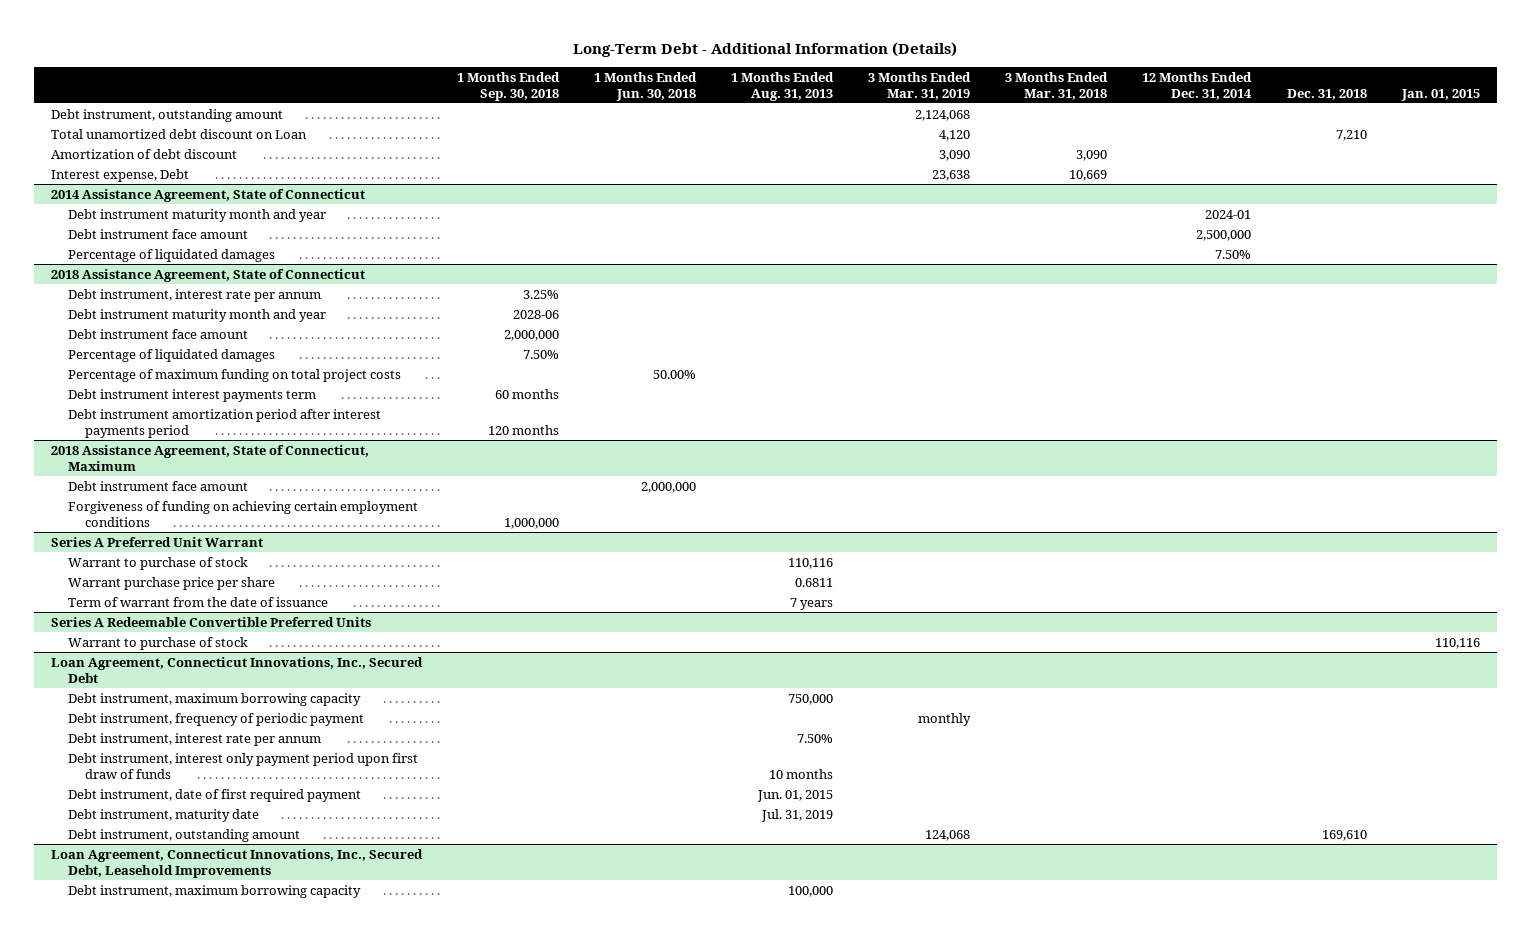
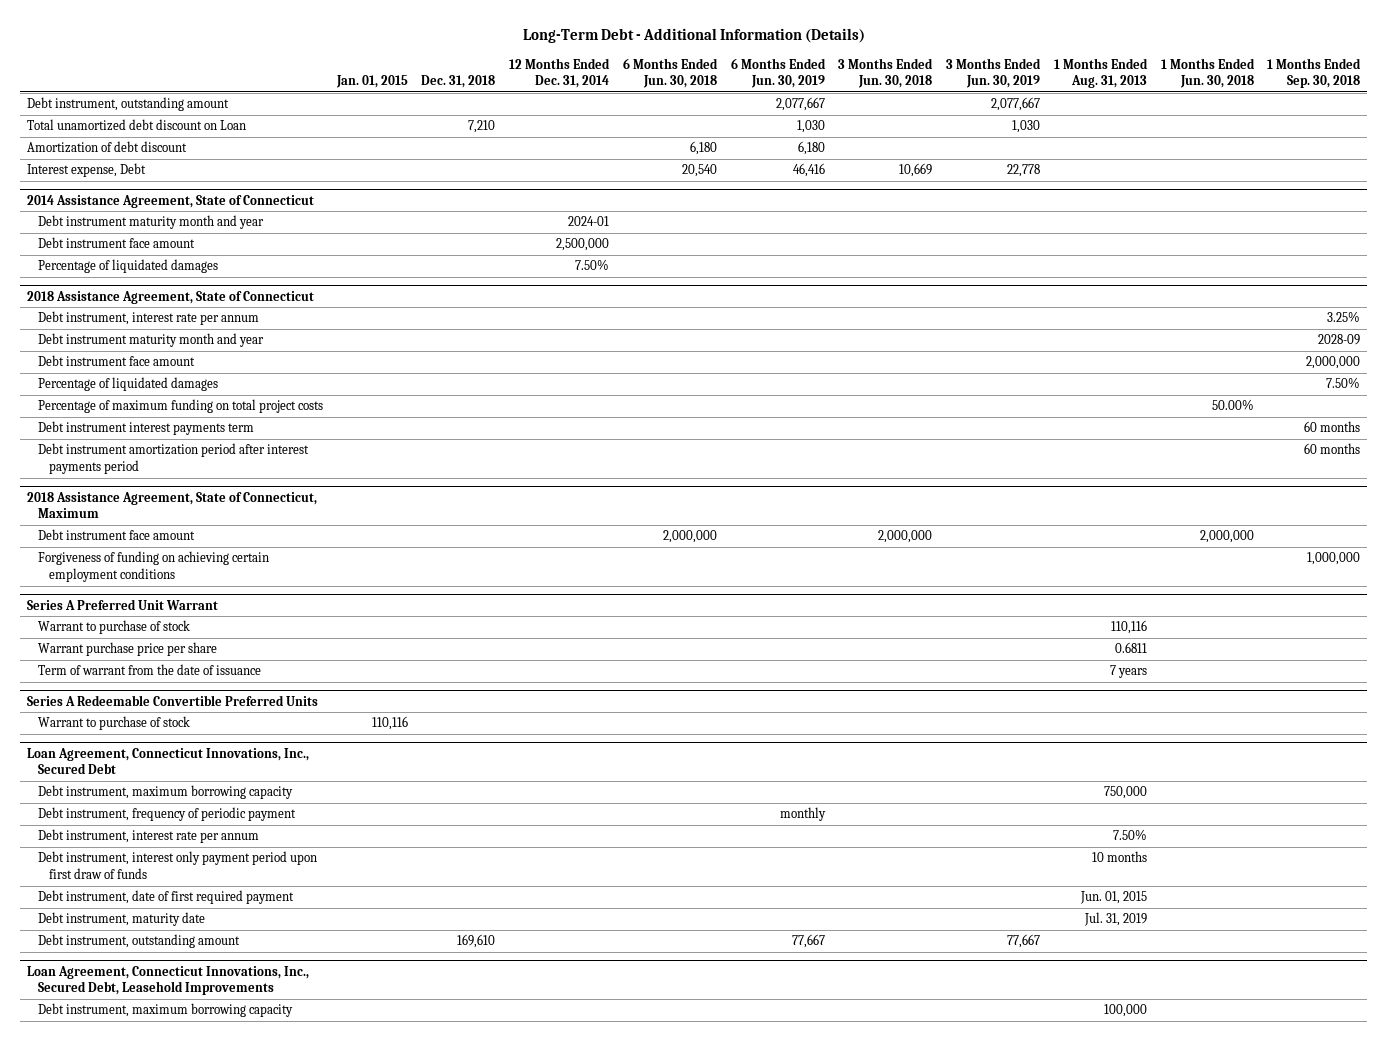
[868,71,972,100] 3 Months Ended Mar. 31, 2019 -> none
[1005,71,1109,100] 3 Months Ended Mar. 31, 2018 -> none
none -> [622,57,718,89] 6 Months Ended Jun. 30, 2018
none -> [730,57,826,89] 6 Months Ended Jun. 30, 2019
none -> [838,57,934,89] 3 Months Ended Jun. 30, 2018
none -> [946,57,1042,89] 3 Months Ended Jun. 30, 2019
[513,309,560,319] 2028-06 -> [1318,334,1361,346] 2028-09
[488,424,560,435] 120 months -> [1304,443,1361,455] 60 months

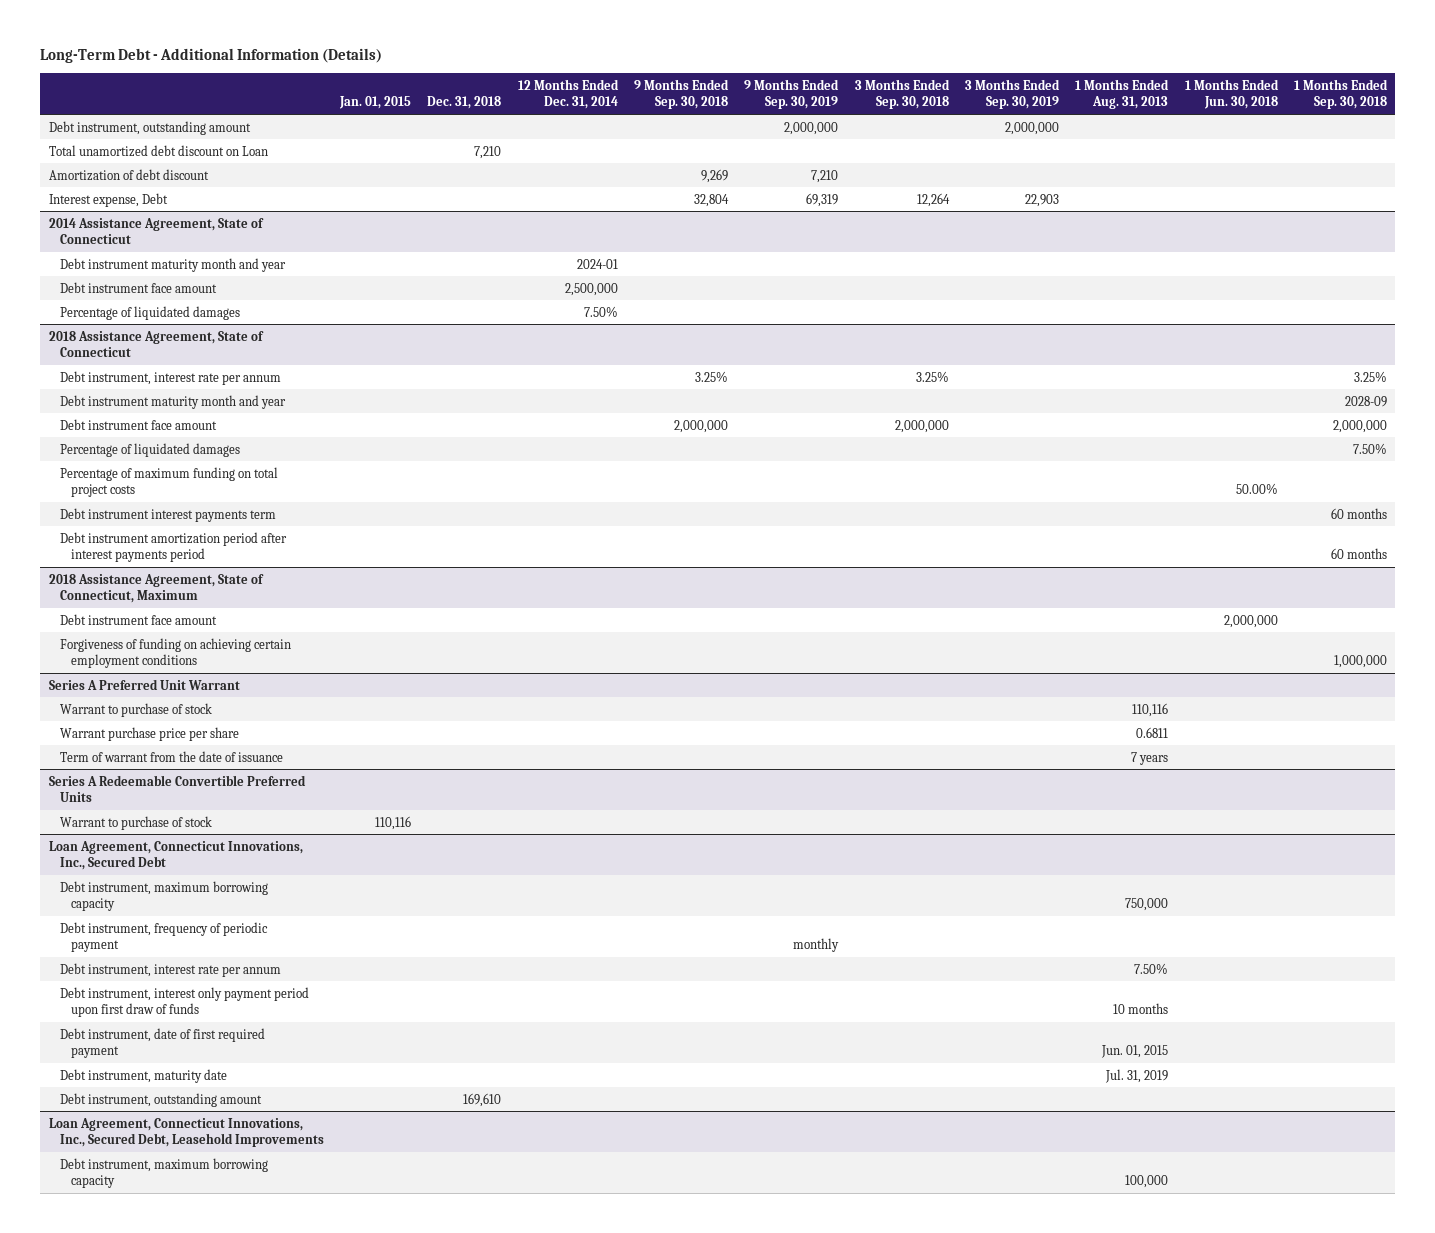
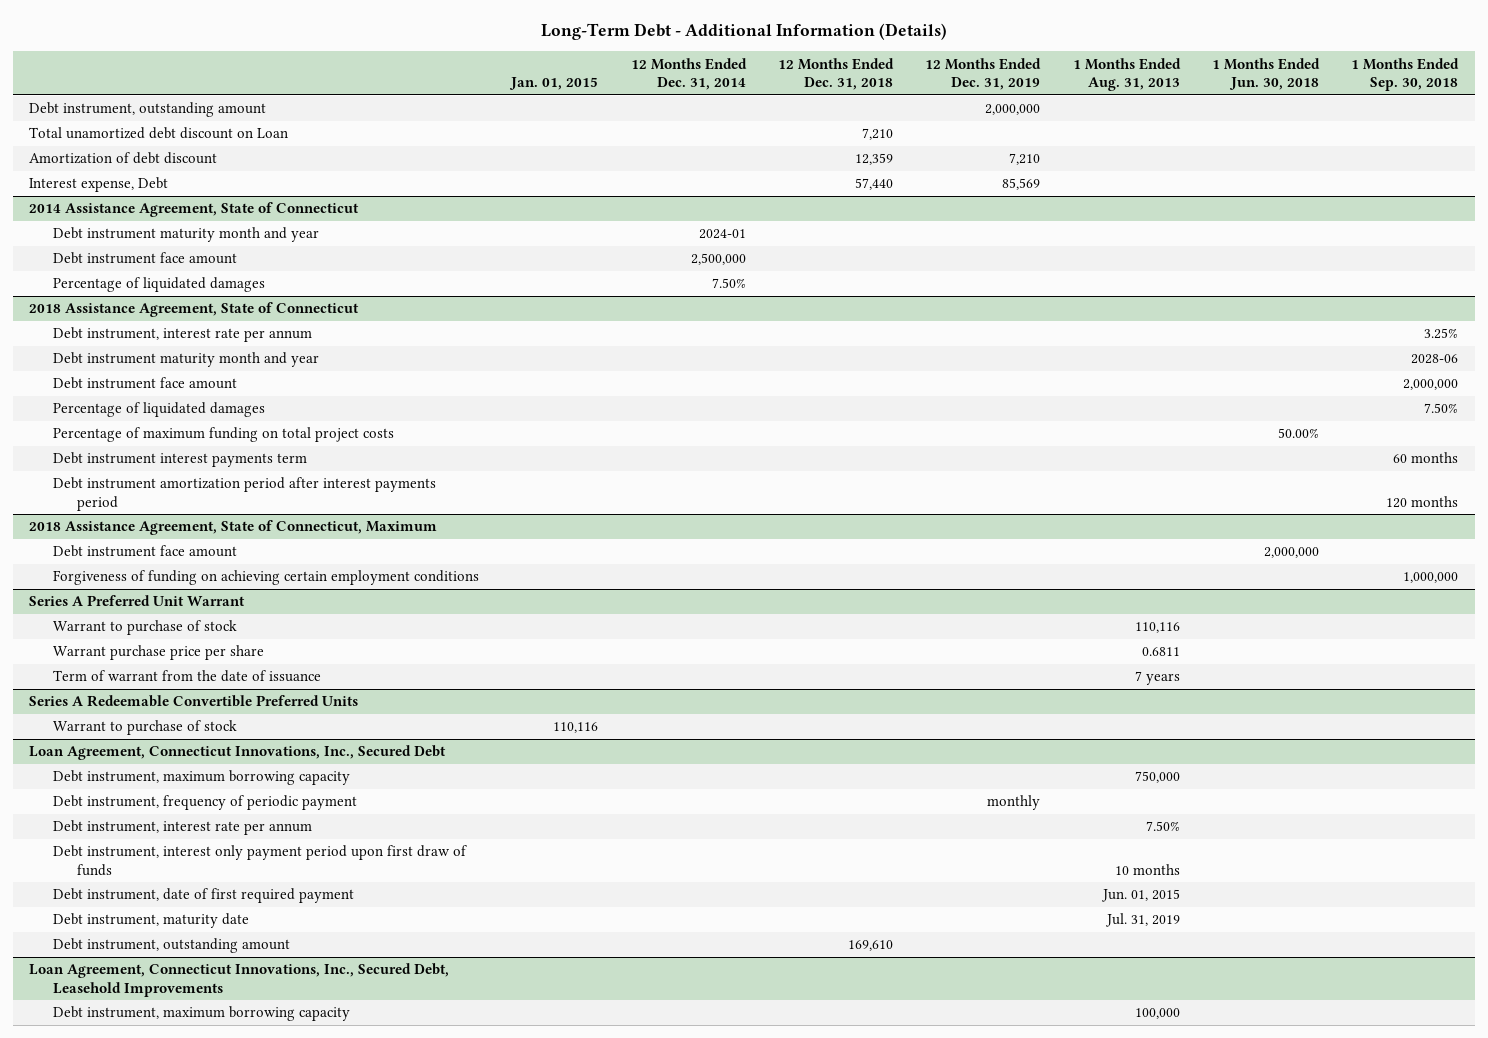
[427,96,502,110] Dec. 31, 2018 -> none
[634,79,730,110] 9 Months Ended Sep. 30, 2018 -> none
[744,79,840,110] 9 Months Ended Sep. 30, 2019 -> none
[854,79,950,110] 3 Months Ended Sep. 30, 2018 -> none
[964,79,1060,110] 3 Months Ended Sep. 30, 2019 -> none
none -> [778,57,895,91] 12 Months Ended Dec. 31, 2018
none -> [925,57,1042,91] 12 Months Ended Dec. 31, 2019
[1344,395,1387,407] 2028-09 -> [1411,354,1459,365] 2028-06
[1330,547,1387,559] 60 months -> [1386,495,1459,508] 120 months

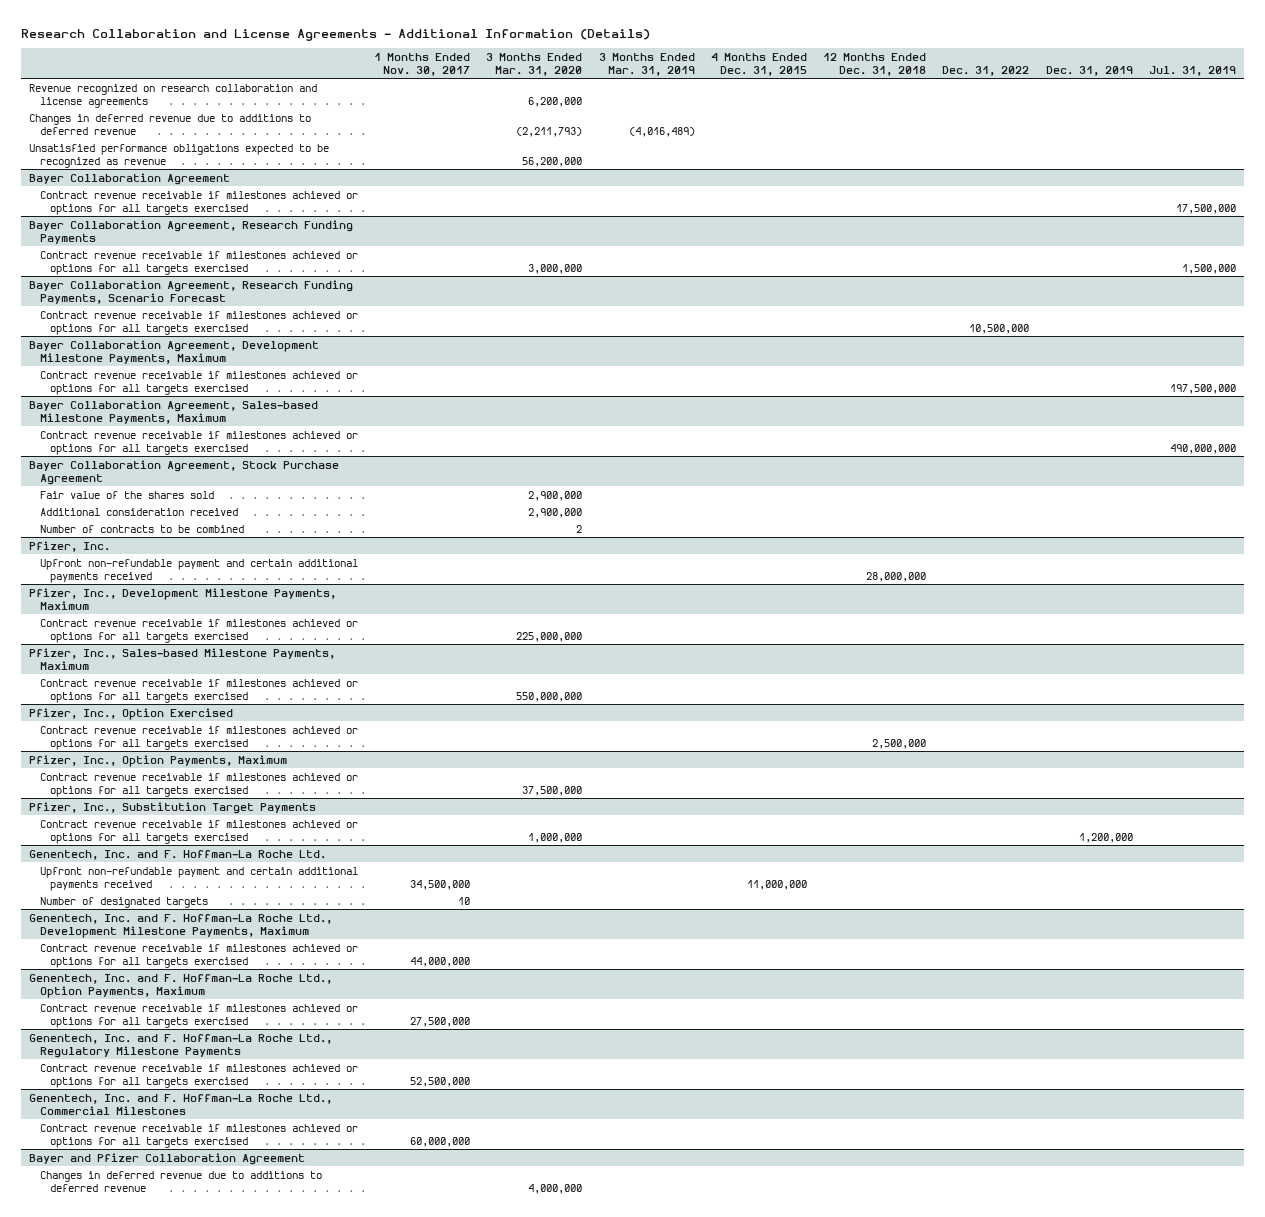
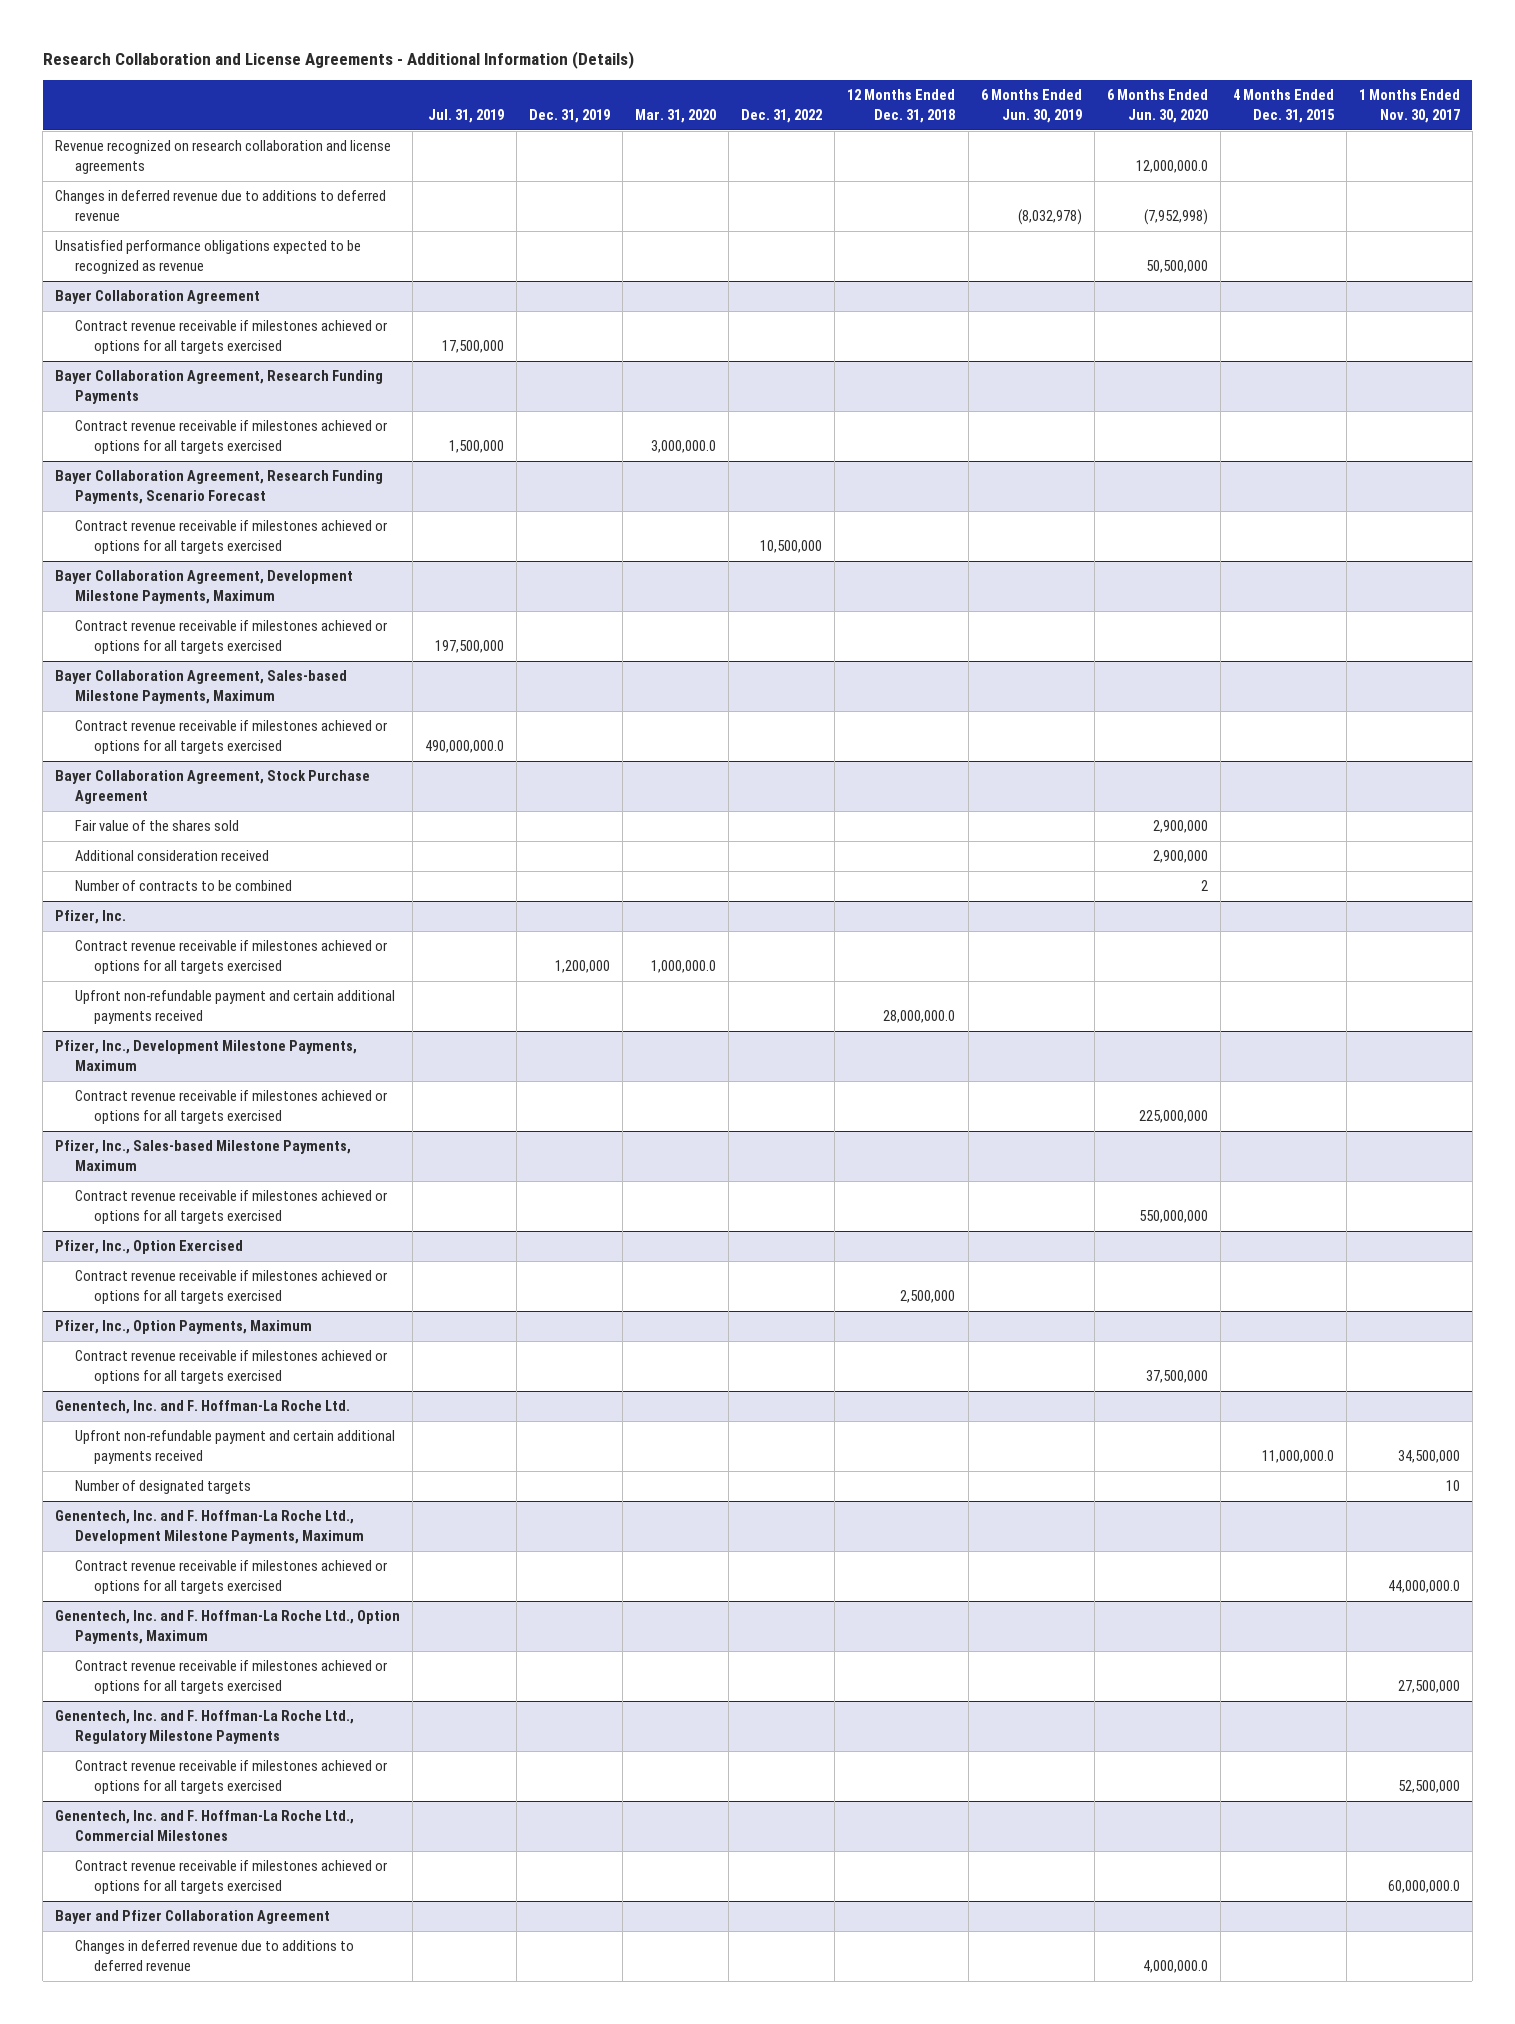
[486,52,583,76] 3 Months Ended Mar. 31, 2020 -> none
[598,52,695,76] 3 Months Ended Mar. 31, 2019 -> none
none -> [635,108,717,123] Mar. 31, 2020
none -> [980,89,1082,123] 6 Months Ended Jun. 30, 2019
none -> [1106,89,1208,123] 6 Months Ended Jun. 30, 2020
[1170,443,1237,454] 490,000,000 -> [425,739,505,753] 490,000,000.0
none -> [74,940,387,974] Contract revenue receivable if milestones achieved or options for all targets exercised
[866,571,927,582] 28,000,000 -> [883,1009,956,1023] 28,000,000.0
[29,801,317,814] Pfizer, Inc., Substitution Target Payments -> none
[39,819,358,844] Contract revenue receivable if milestones achieved or options for all targets exercised -> none
[746,879,807,890] 11,000,000 -> [1261,1449,1334,1463] 11,000,000.0
[409,956,470,967] 44,000,000 -> [1387,1579,1460,1593] 44,000,000.0
[409,1136,470,1147] 60,000,000 -> [1387,1879,1460,1893] 60,000,000.0

